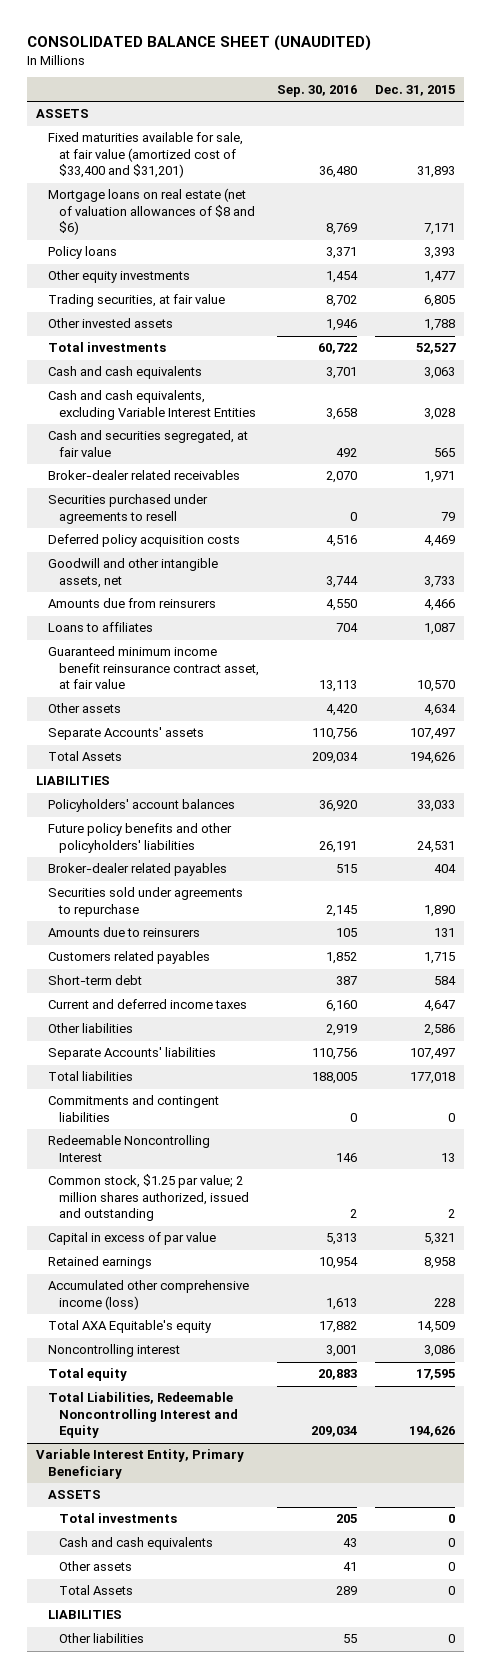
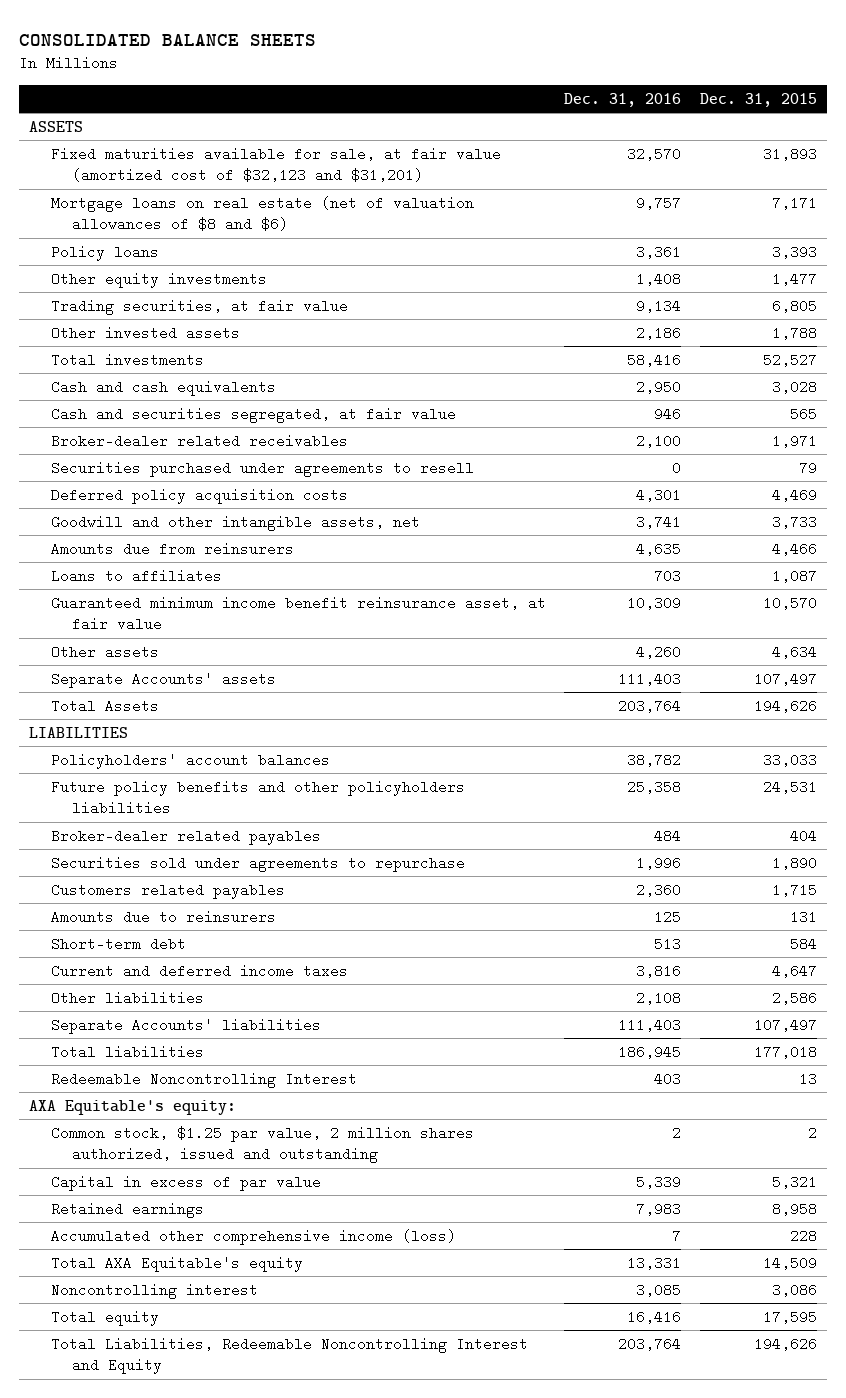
[27,35,372,52] CONSOLIDATED BALANCE SHEET (UNAUDITED) -> [19,33,317,46] CONSOLIDATED BALANCE SHEETS
[277,84,358,97] Sep. 30, 2016 -> none
none -> [564,92,682,107] Dec. 31, 2016
[47,132,243,179] Fixed maturities available for sale, at fair value (amortized cost of $33,400 and $31,201) -> [50,146,501,183] Fixed maturities available for sale, at fair value (amortized cost of $32,123 and $31,201)
[47,390,256,420] Cash and cash equivalents, excluding Variable Interest Entities -> none
[424,367,456,380] 3,063 -> [772,379,818,394] 3,028
[47,646,259,690] Guaranteed minimum income benefit reinsurance contract asset, at fair value -> [50,595,546,632] Guaranteed minimum income benefit reinsurance asset, at fair value
[47,823,232,853] Future policy benefits and other policyholders' liabilities -> [50,779,465,816] Future policy benefits and other policyholders liabilities
[47,927,200,938] Amounts due to reinsurers -> [50,909,276,924] Amounts due to reinsurers
[47,1095,219,1122] Commitments and contingent liabilities -> none
none -> [28,1099,236,1115] AXA Equitable's equity:
[47,1174,249,1222] Common stock, $1.25 par value; 2 million shares authorized, issued and outstanding -> [50,1125,474,1164] Common stock, $1.25 par value, 2 million shares authorized, issued and outstanding
[36,1449,245,1479] Variable Interest Entity, Primary Beneficiary -> none
[47,1490,101,1500] ASSETS -> none
[58,1513,177,1524] Total investments -> none
[58,1537,213,1551] Cash and cash equivalents -> none
[58,1561,132,1572] Other assets -> none
[58,1585,133,1596] Total Assets -> none
[47,1610,122,1620] LIABILITIES -> none
[58,1633,144,1644] Other liabilities -> none

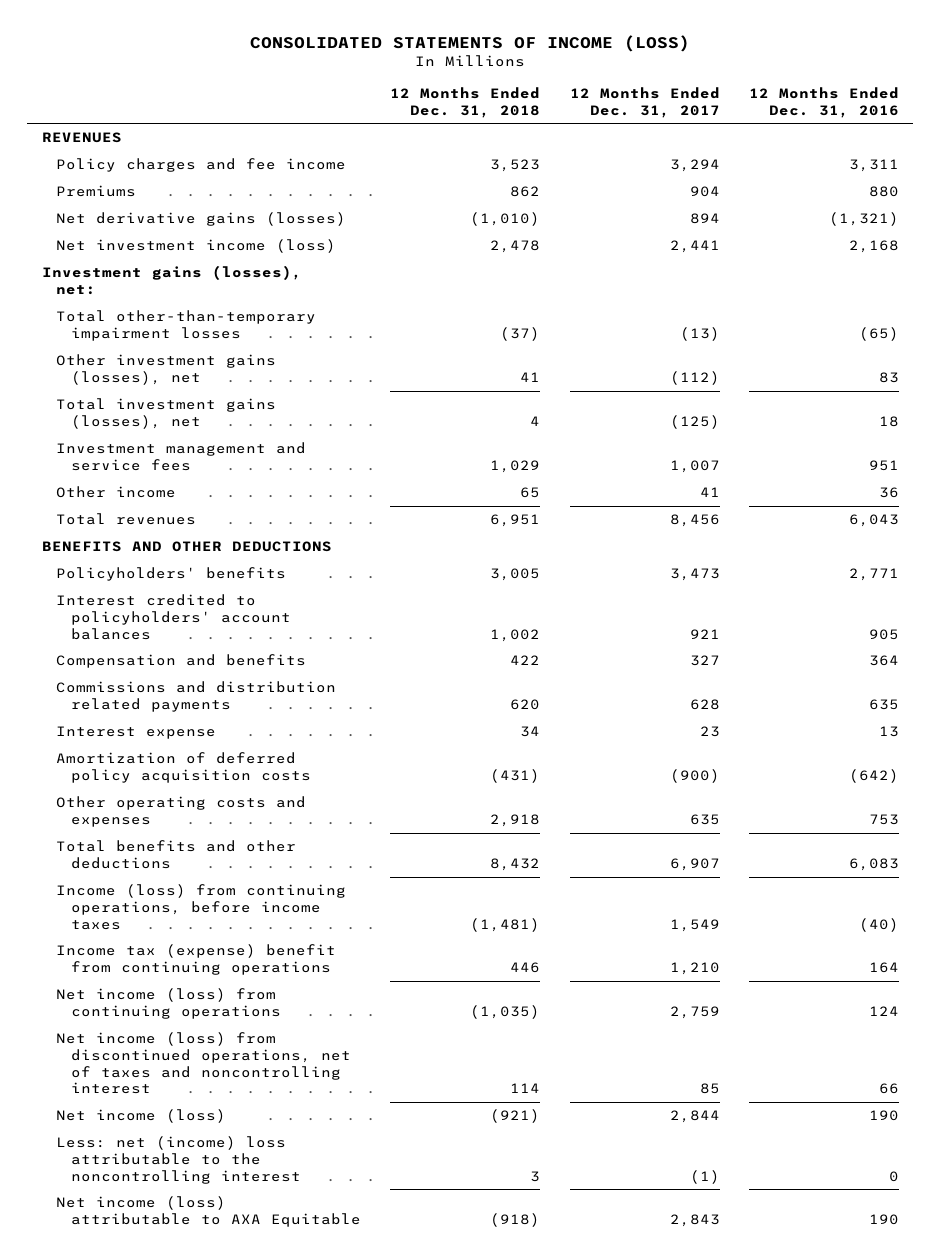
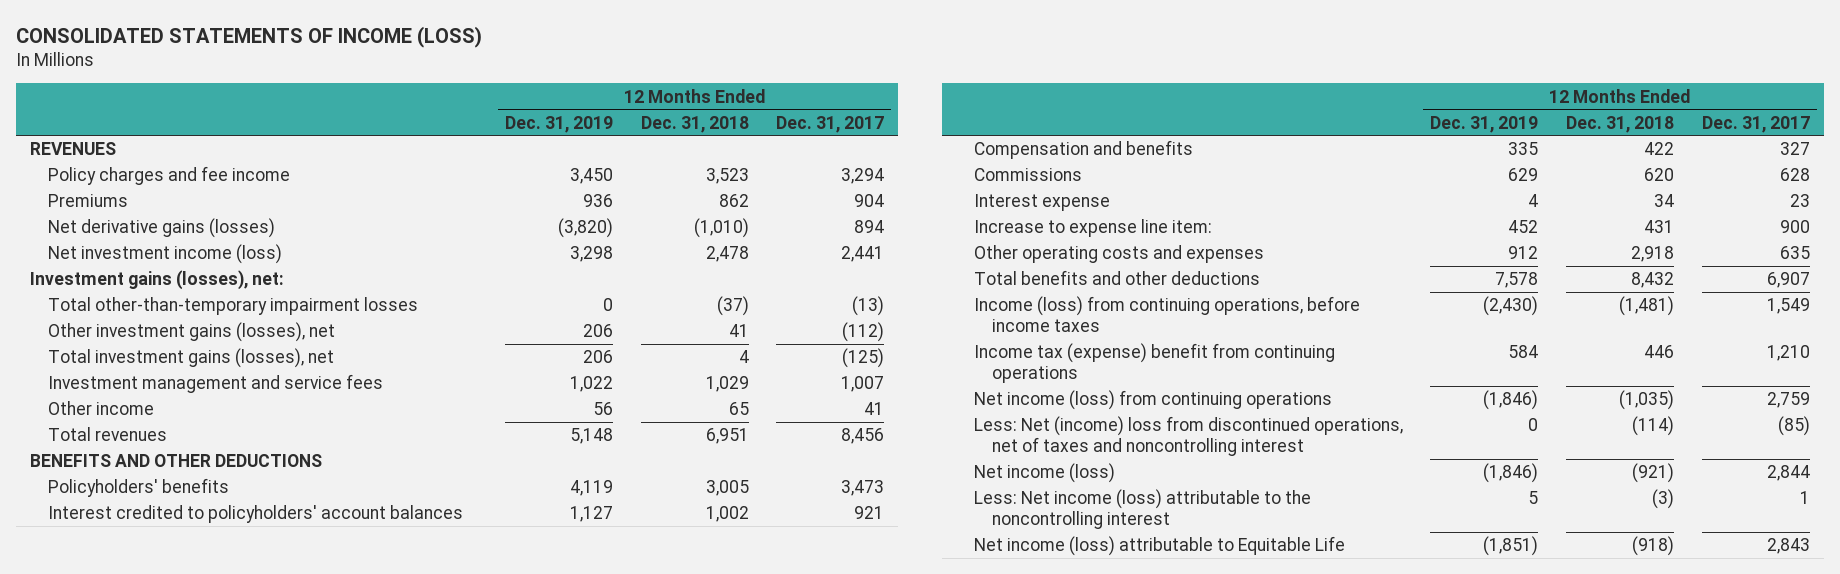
[748,86,899,118] 12 Months Ended Dec. 31, 2016 -> none
none -> [504,115,613,133] Dec. 31, 2019
[56,681,337,712] Commissions and distribution related payments -> [973,168,1082,182] Commissions
[56,752,312,783] Amortization of deferred policy acquisition costs -> none
none -> [973,219,1212,238] Increase to expense line item:
[56,1032,352,1095] Net income (loss) from discontinued operations, net of taxes and noncontrolling interest -> [973,416,1403,457] Less: Net (income) loss from discontinued operations, net of taxes and noncontrolling interest
[510,1083,541,1094] 114 -> [1632,416,1675,437] (114)
[699,1083,720,1095] 85 -> [1777,416,1810,437] (85)
[56,1136,302,1184] Less: net (income) loss attributable to the noncontrolling interest -> [973,489,1311,530] Less: Net income (loss) attributable to the noncontrolling interest
[530,1170,541,1182] 3 -> [1652,489,1675,510] (3)
[689,1169,720,1184] (1) -> [1799,491,1810,505] 1
[56,1196,362,1227] Net income (loss) attributable to AXA Equitable -> [973,536,1345,557] Net income (loss) attributable to Equitable Life

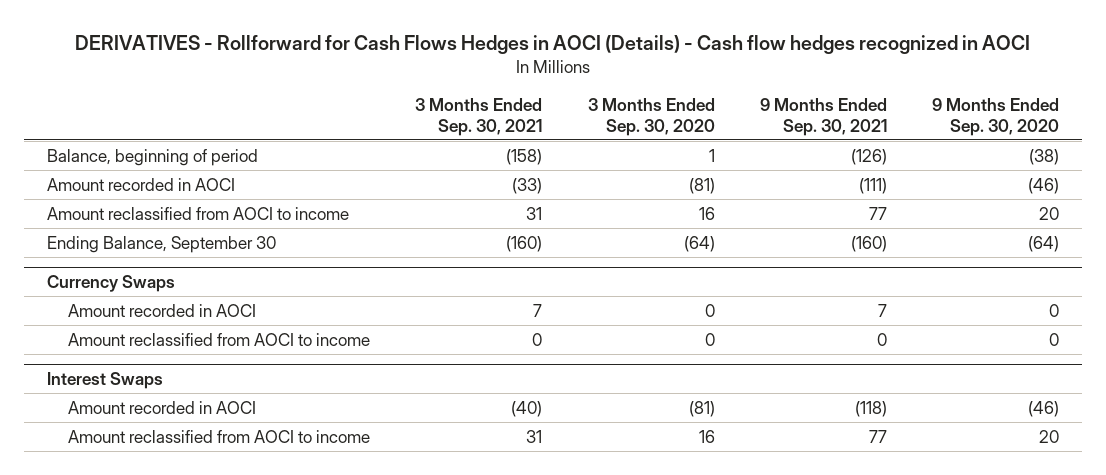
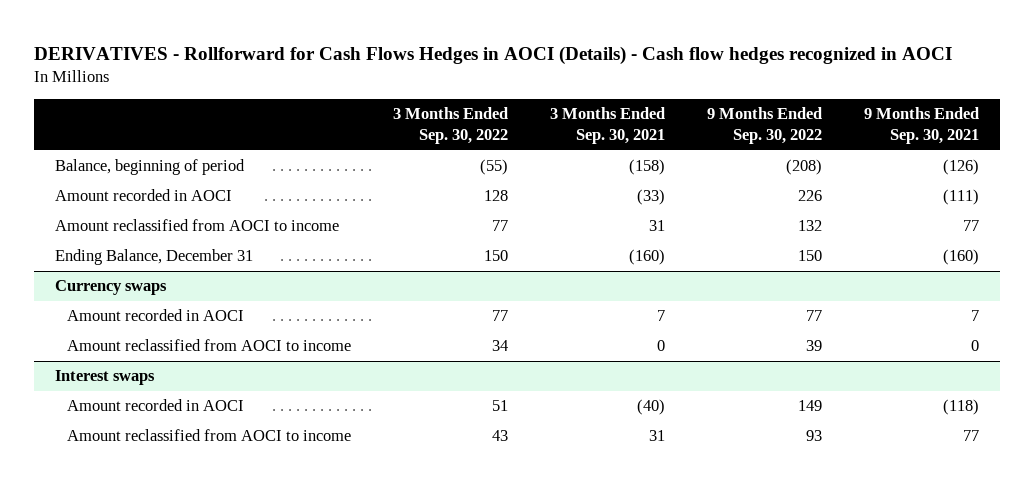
[587,98,715,136] 3 Months Ended Sep. 30, 2020 -> none
[932,98,1060,136] 9 Months Ended Sep. 30, 2020 -> none
none -> [392,106,508,145] 3 Months Ended Sep. 30, 2022
none -> [707,106,823,145] 9 Months Ended Sep. 30, 2022
[46,235,276,253] Ending Balance, September 30 -> [55,249,254,266] Ending Balance, December 31
[46,274,175,292] Currency Swaps -> [55,280,168,296] Currency swaps
[46,371,163,389] Interest Swaps -> [55,370,156,386] Interest swaps

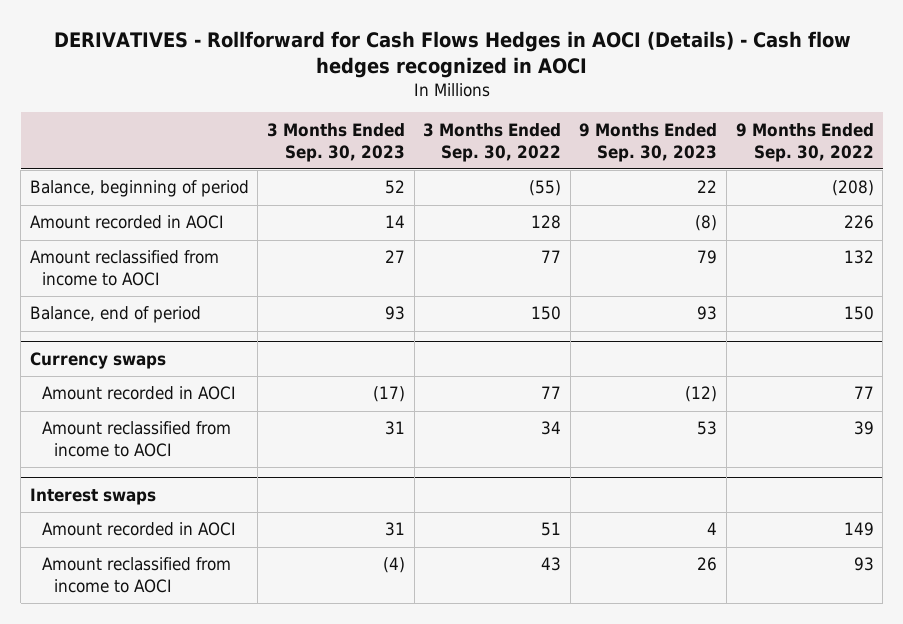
[550,106,666,145] 3 Months Ended Sep. 30, 2021 -> none
[864,106,980,145] 9 Months Ended Sep. 30, 2021 -> none
none -> [267,122,406,162] 3 Months Ended Sep. 30, 2023
none -> [579,122,718,162] 9 Months Ended Sep. 30, 2023
[55,219,340,232] Amount reclassified from AOCI to income -> [29,250,219,287] Amount reclassified from income to AOCI
[55,249,254,266] Ending Balance, December 31 -> [29,306,201,324] Balance, end of period
[66,339,351,352] Amount reclassified from AOCI to income -> [42,421,232,458] Amount reclassified from income to AOCI
[66,429,351,442] Amount reclassified from AOCI to income -> [42,557,232,594] Amount reclassified from income to AOCI

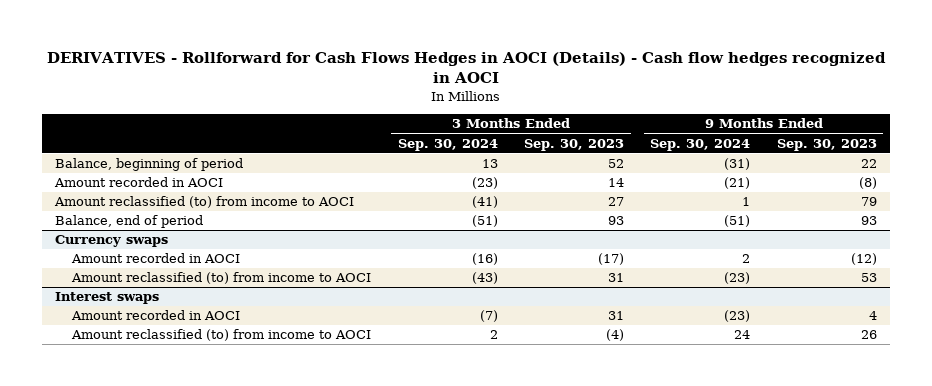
[423,122,562,162] 3 Months Ended Sep. 30, 2022 -> none
[735,122,874,162] 9 Months Ended Sep. 30, 2022 -> none
none -> [397,138,498,151] Sep. 30, 2024
none -> [650,138,751,151] Sep. 30, 2024
[29,250,219,287] Amount reclassified from income to AOCI -> [54,196,355,209] Amount reclassified (to) from income to AOCI
[42,421,232,458] Amount reclassified from income to AOCI -> [71,272,372,285] Amount reclassified (to) from income to AOCI
[42,557,232,594] Amount reclassified from income to AOCI -> [71,329,372,342] Amount reclassified (to) from income to AOCI

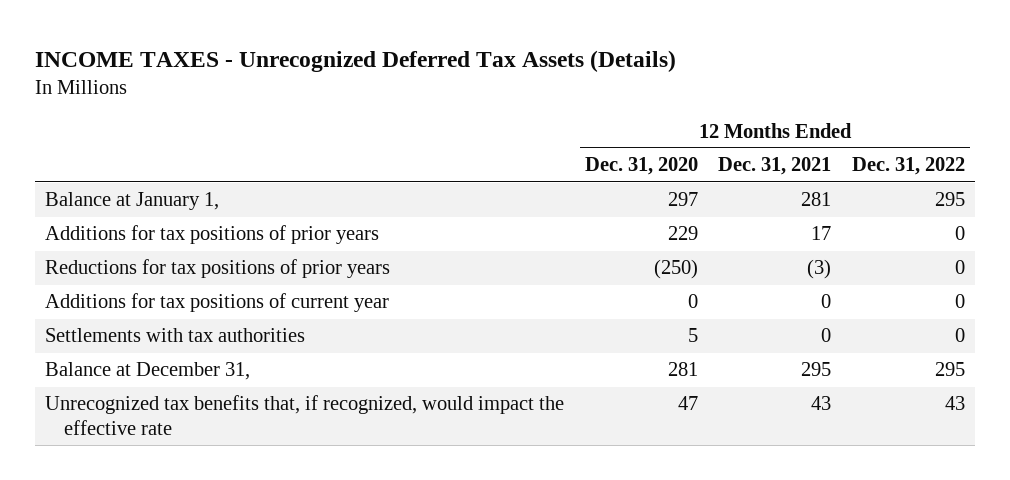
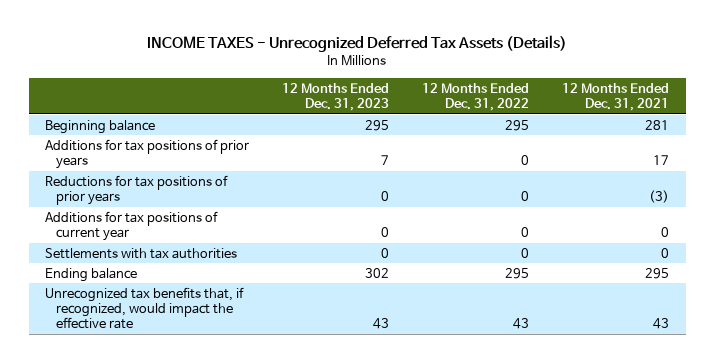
[584,157,698,176] Dec. 31, 2020 -> none
none -> [282,82,390,111] 12 Months Ended Dec. 31, 2023
[45,192,220,211] Balance at January 1, -> [45,119,156,134] Beginning balance
[45,362,251,381] Balance at December 31, -> [45,267,138,282] Ending balance

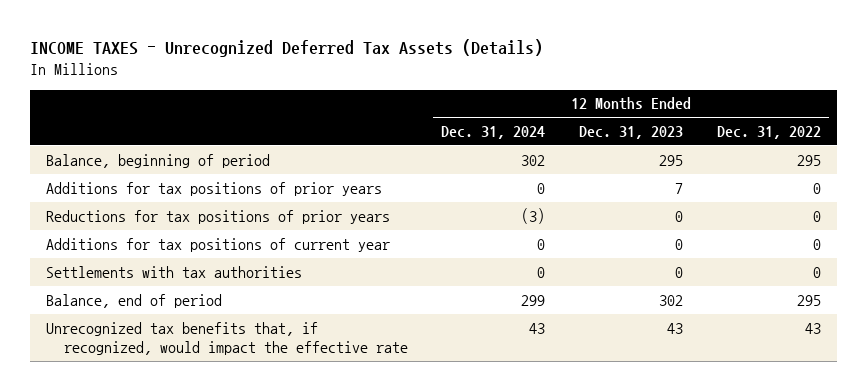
[562,82,670,111] 12 Months Ended Dec. 31, 2021 -> none
none -> [441,125,546,139] Dec. 31, 2024
[45,119,156,134] Beginning balance -> [46,153,271,168] Balance, beginning of period
[45,267,138,282] Ending balance -> [46,293,223,308] Balance, end of period

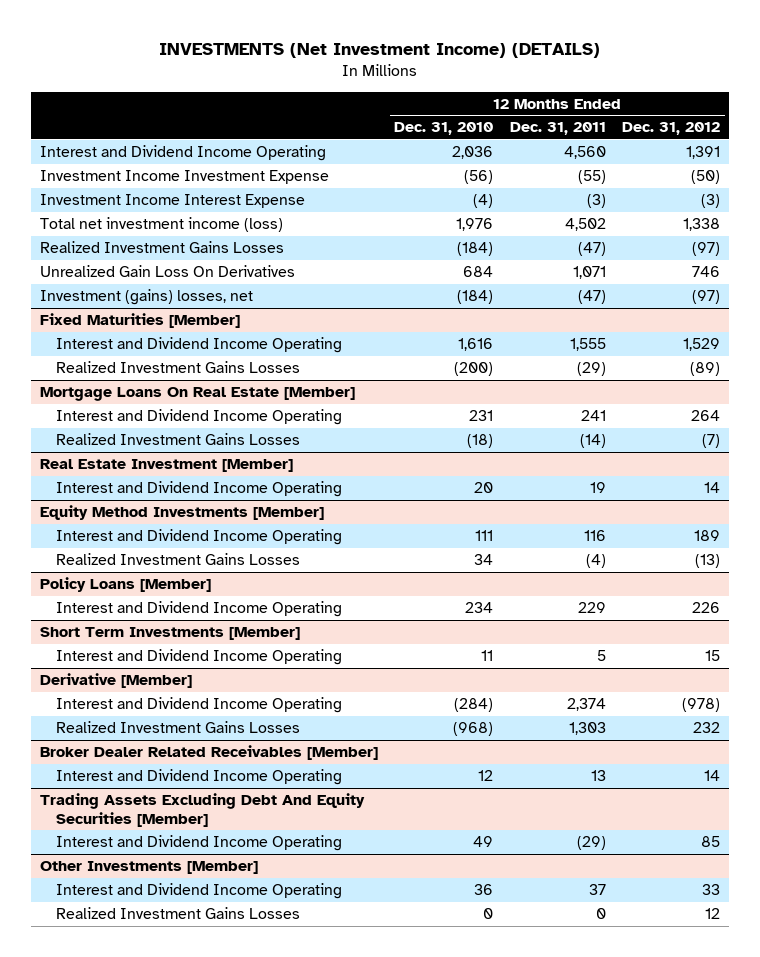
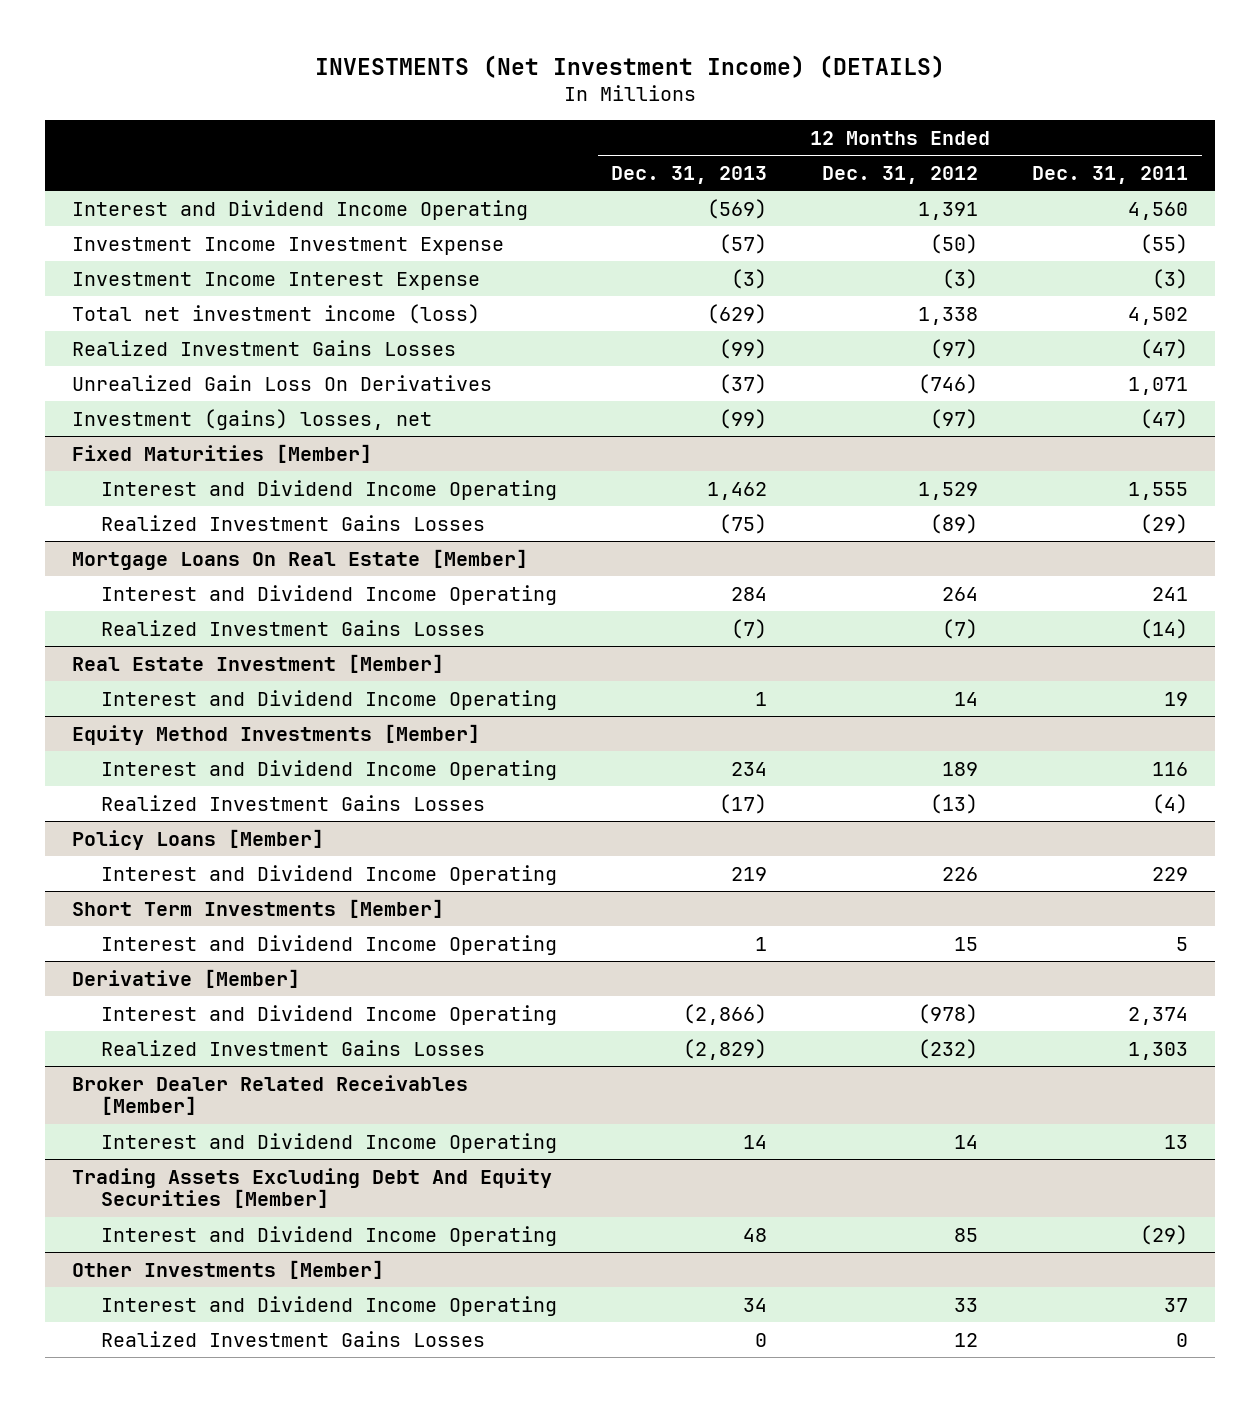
[394,122,494,136] Dec. 31, 2010 -> none
none -> [611,166,768,185] Dec. 31, 2013
[692,266,721,278] 746 -> [917,373,978,394] (746)
[693,722,721,734] 232 -> [917,1038,978,1059] (232)

